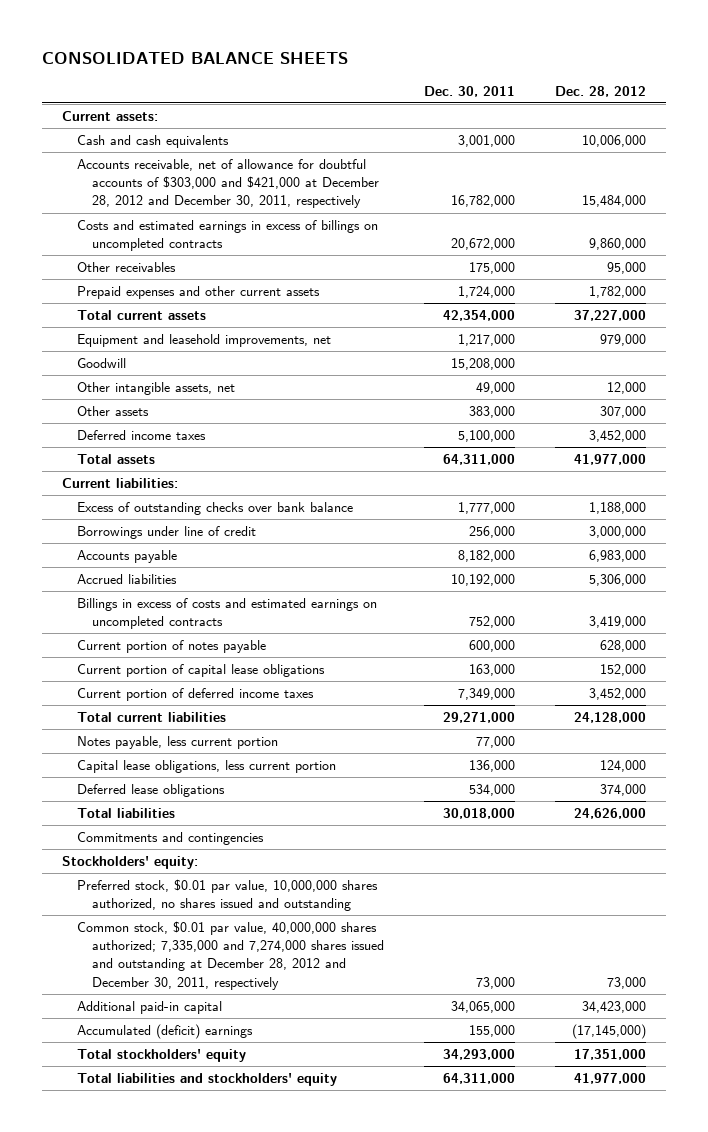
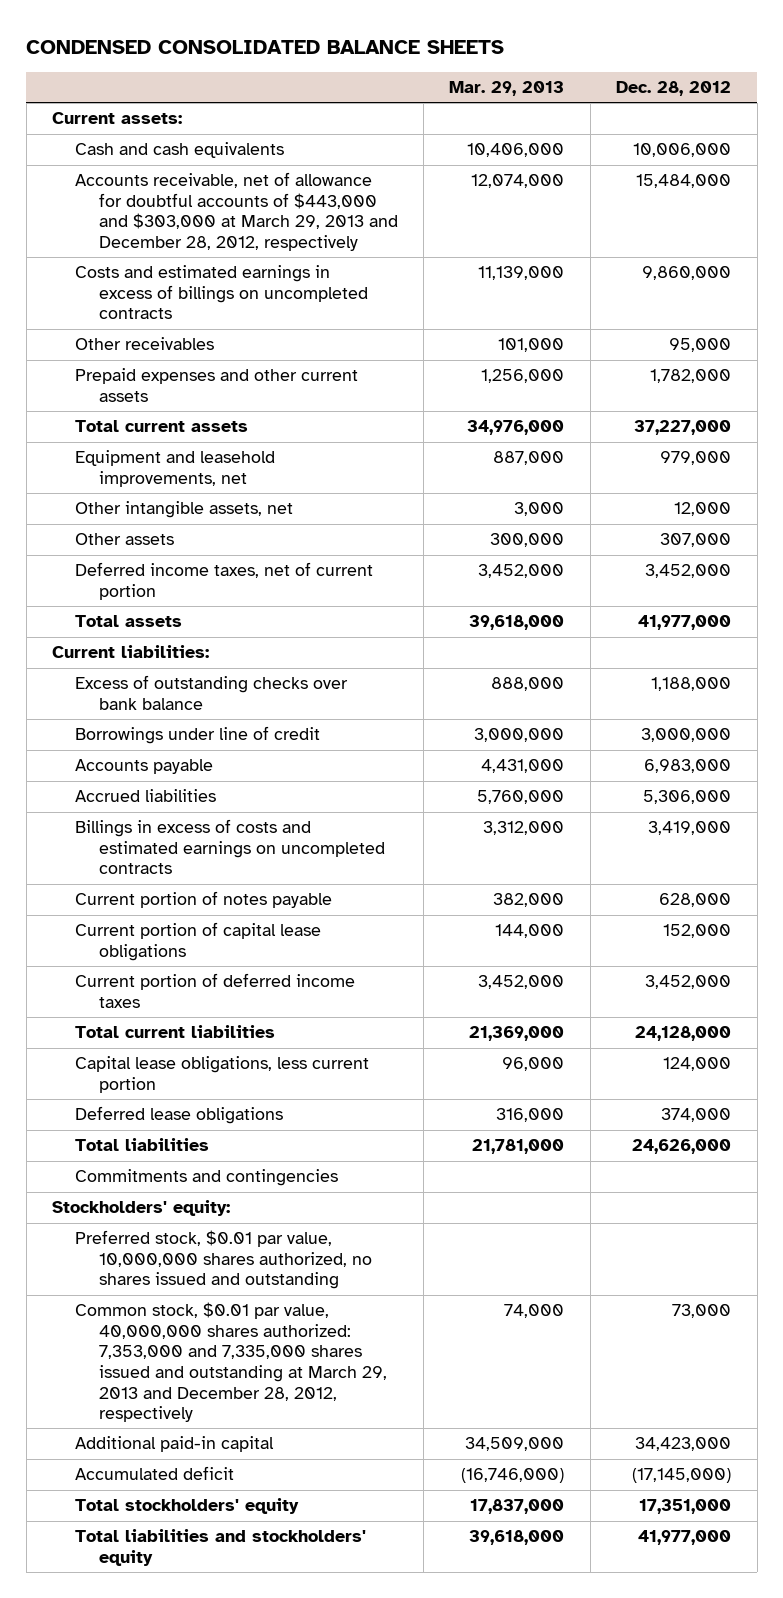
[42,52,349,65] CONSOLIDATED BALANCE SHEETS -> [26,40,505,55] CONDENSED CONSOLIDATED BALANCE SHEETS
[423,85,515,97] Dec. 30, 2011 -> none
none -> [449,81,565,97] Mar. 29, 2013
[76,159,379,209] Accounts receivable, net of allowance for doubtful accounts of $303,000 and $421,000 at December 28, 2012 and December 30, 2011, respectively -> [75,172,398,252] Accounts receivable, net of allowance for doubtful accounts of $443,000 and $303,000 at March 29, 2013 and December 28, 2012, respectively
[76,358,126,369] Goodwill -> none
[76,430,206,441] Deferred income taxes -> [75,562,374,600] Deferred income taxes, net of current portion
[76,736,278,750] Notes payable, less current portion -> none
[76,921,384,990] Common stock, $0.01 par value, 40,000,000 shares authorized; 7,335,000 and 7,274,000 shares issued and outstanding at December 28, 2012 and December 30, 2011, respectively -> [75,1302,387,1423] Common stock, $0.01 par value, 40,000,000 shares authorized: 7,353,000 and 7,335,000 shares issued and outstanding at March 29, 2013 and December 28, 2012, respectively
[76,1024,253,1040] Accumulated (deficit) earnings -> [75,1466,235,1481] Accumulated deficit

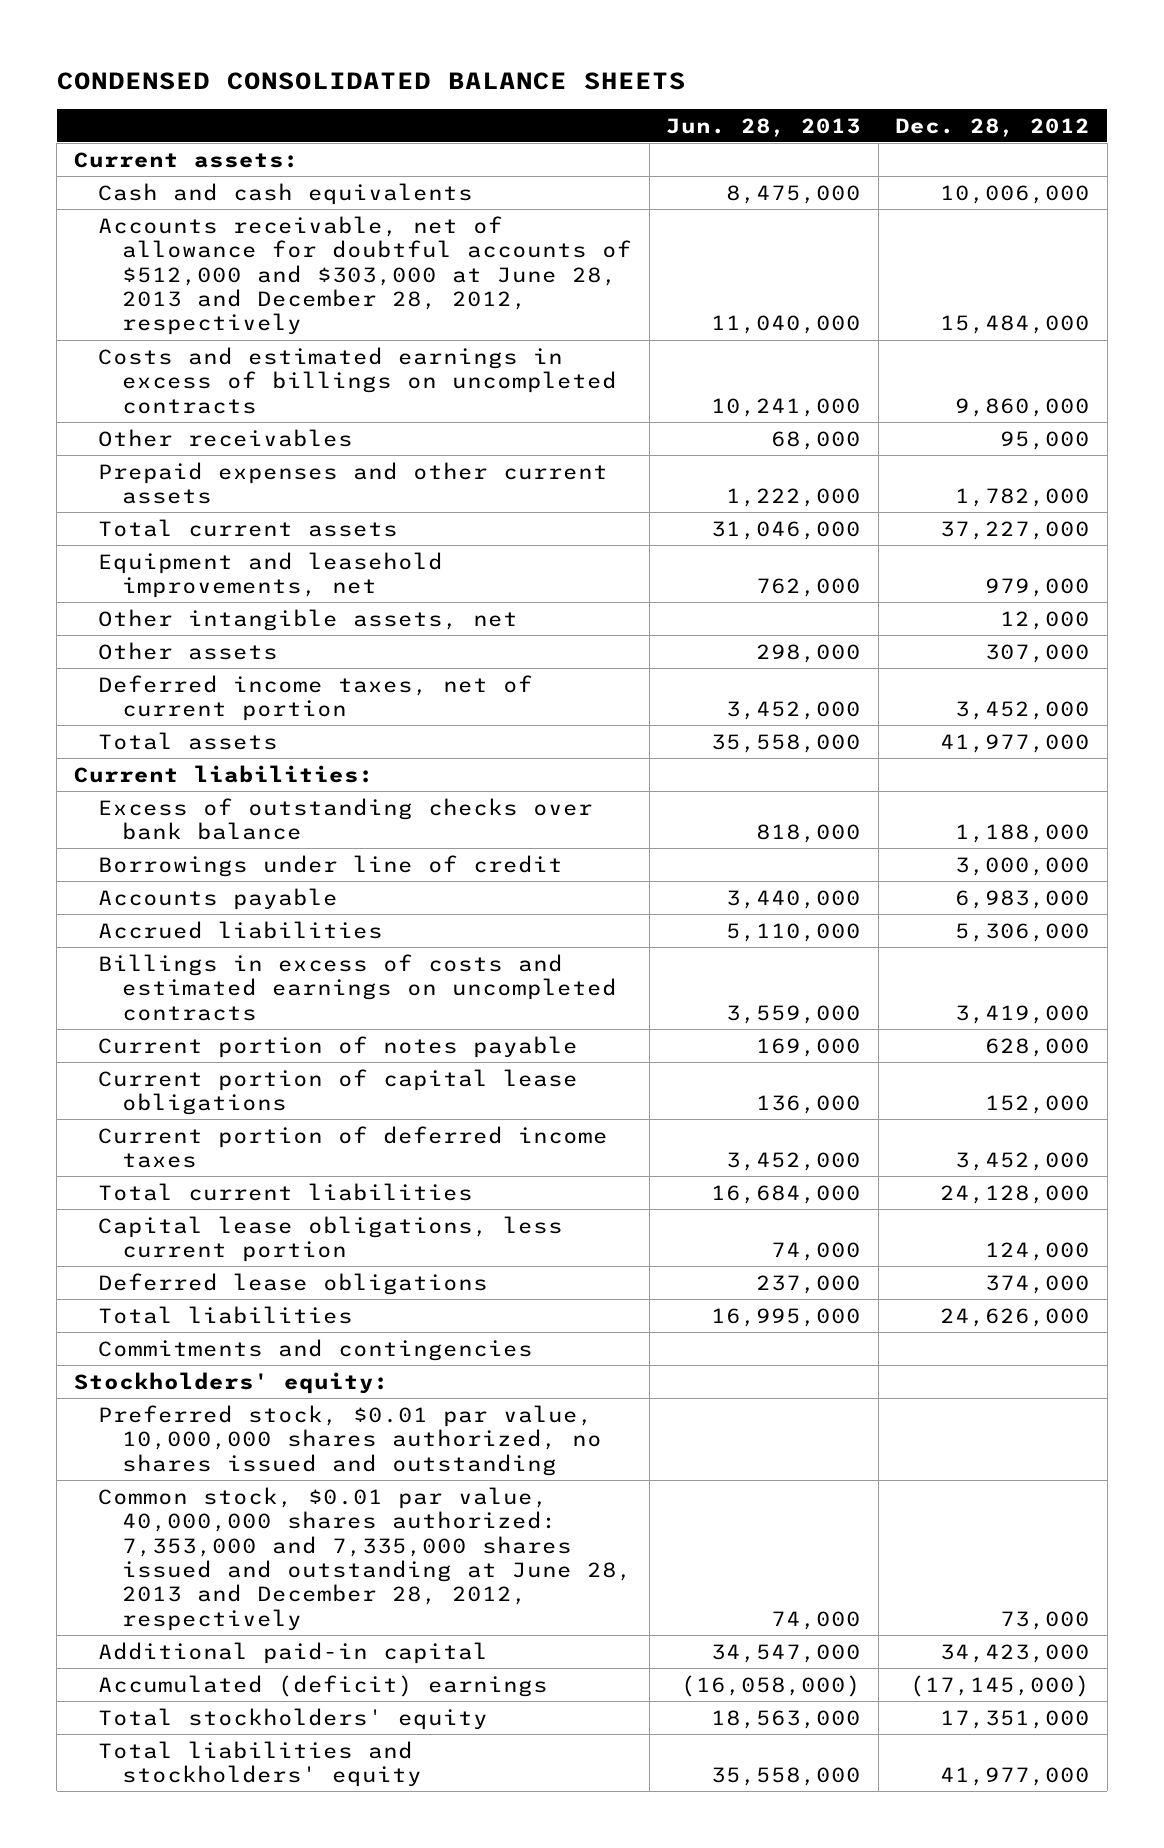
[449,81,565,97] Mar. 29, 2013 -> none
none -> [666,117,862,137] Jun. 28, 2013
[75,172,398,252] Accounts receivable, net of allowance for doubtful accounts of $443,000 and $303,000 at March 29, 2013 and December 28, 2012, respectively -> [98,215,633,336] Accounts receivable, net of allowance for doubtful accounts of $512,000 and $303,000 at June 28, 2013 and December 28, 2012, respectively
[75,1302,387,1423] Common stock, $0.01 par value, 40,000,000 shares authorized: 7,353,000 and 7,335,000 shares issued and outstanding at March 29, 2013 and December 28, 2012, respectively -> [98,1486,633,1631] Common stock, $0.01 par value, 40,000,000 shares authorized: 7,353,000 and 7,335,000 shares issued and outstanding at June 28, 2013 and December 28, 2012, respectively
[75,1466,235,1481] Accumulated deficit -> [98,1674,549,1697] Accumulated (deficit) earnings

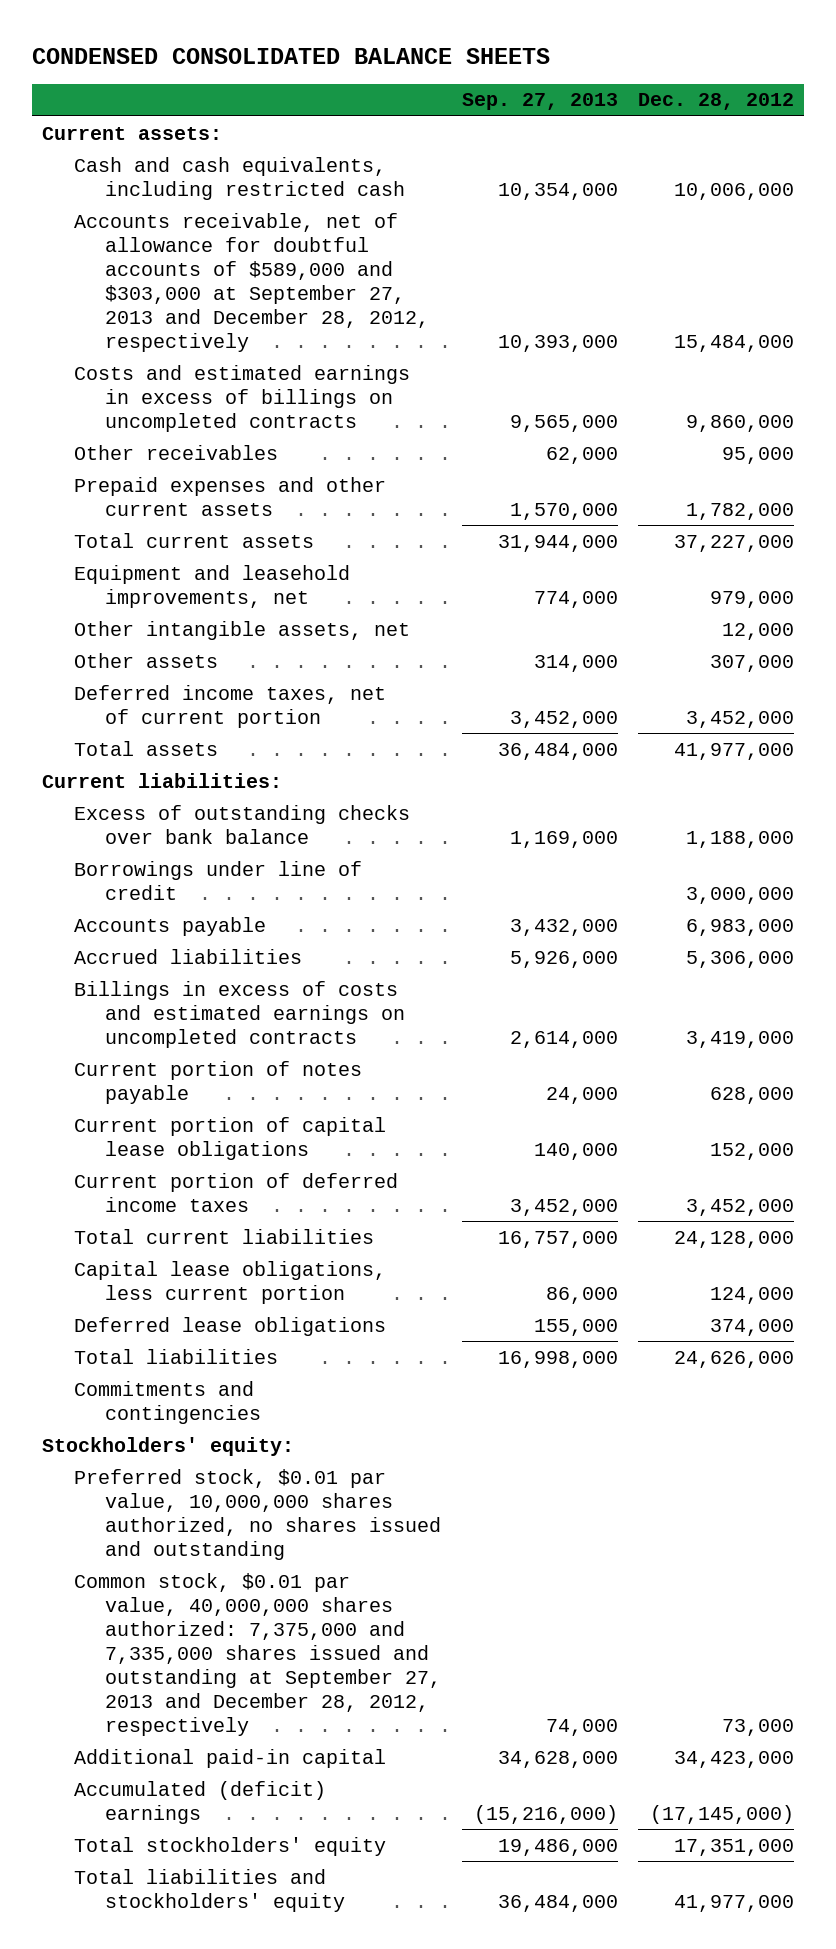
[666,117,862,137] Jun. 28, 2013 -> none
none -> [461,93,618,111] Sep. 27, 2013
[98,182,474,205] Cash and cash equivalents -> [73,156,406,200] Cash and cash equivalents, including restricted cash
[98,215,633,336] Accounts receivable, net of allowance for doubtful accounts of $512,000 and $303,000 at June 28, 2013 and December 28, 2012, respectively -> [73,212,430,352] Accounts receivable, net of allowance for doubtful accounts of $589,000 and $303,000 at September 27, 2013 and December 28, 2012, respectively
[98,1486,633,1631] Common stock, $0.01 par value, 40,000,000 shares authorized: 7,353,000 and 7,335,000 shares issued and outstanding at June 28, 2013 and December 28, 2012, respectively -> [73,1572,442,1736] Common stock, $0.01 par value, 40,000,000 shares authorized: 7,375,000 and 7,335,000 shares issued and outstanding at September 27, 2013 and December 28, 2012, respectively

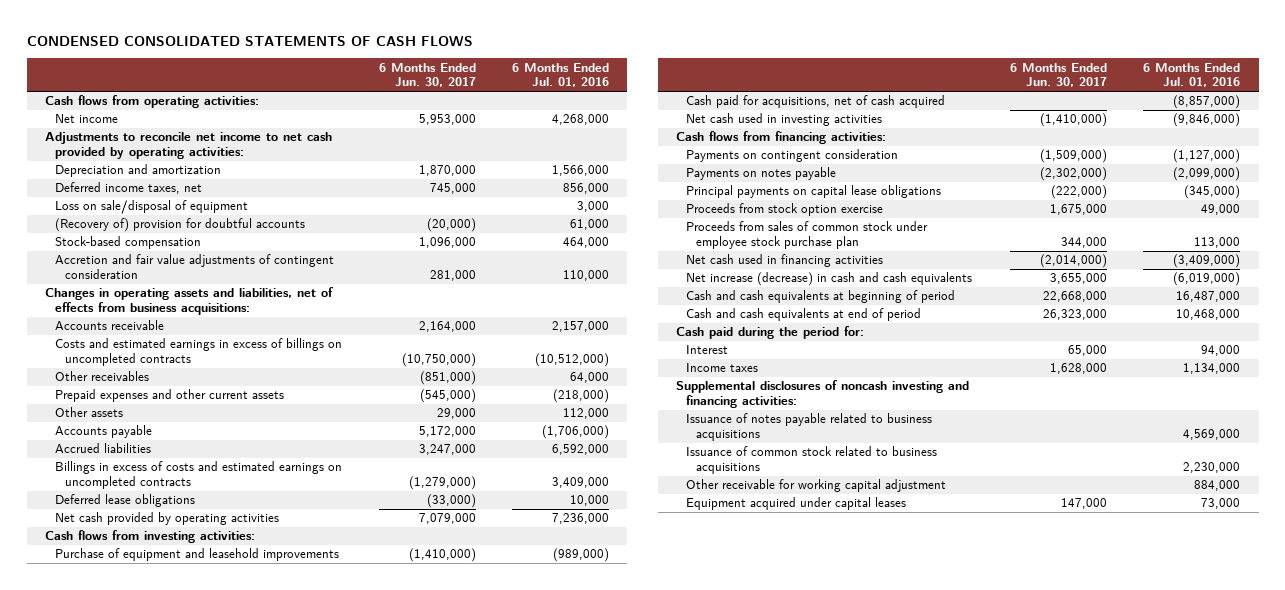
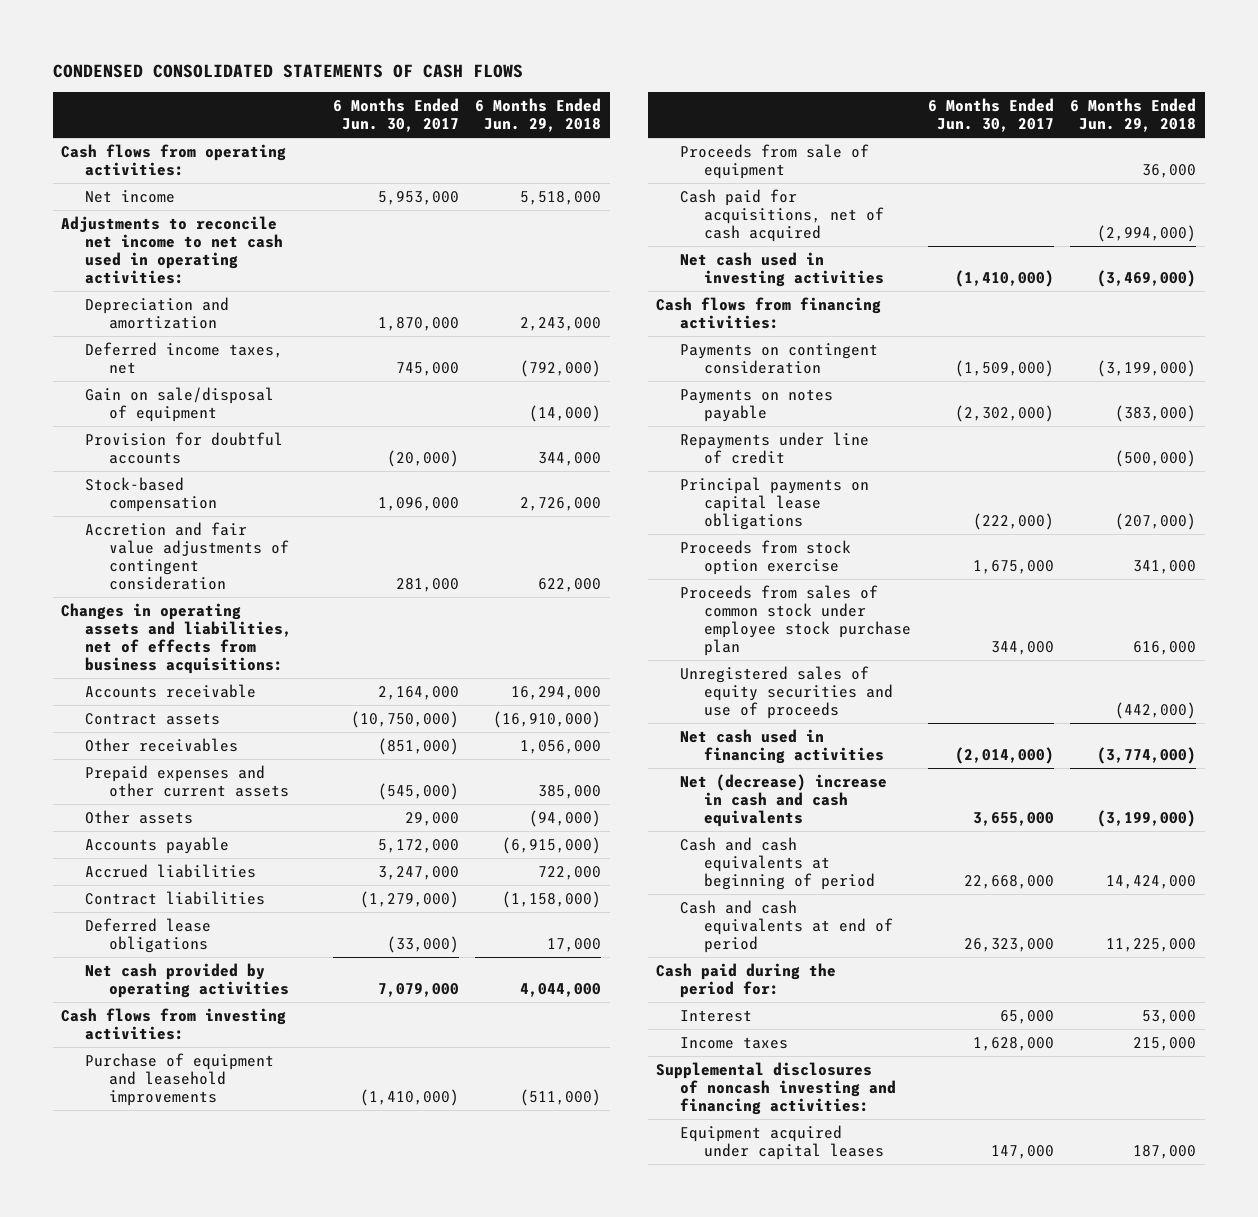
[512,62,610,88] 6 Months Ended Jul. 01, 2016 -> none
none -> [475,97,602,132] 6 Months Ended Jun. 29, 2018
[45,132,333,160] Adjustments to reconcile net income to net cash provided by operating activities: -> [61,215,284,284] Adjustments to reconcile net income to net cash used in operating activities:
[54,200,248,215] Loss on sale/disposal of equipment -> [85,386,275,422] Gain on sale/disposal of equipment
[54,218,305,233] (Recovery of) provision for doubtful accounts -> [85,431,284,464] Provision for doubtful accounts
[54,338,342,367] Costs and estimated earnings in excess of billings on uncompleted contracts -> [85,712,221,725] Contract assets
[54,461,342,490] Billings in excess of costs and estimated earnings on uncompleted contracts -> [85,890,266,905] Contract liabilities
none -> [680,143,870,179] Proceeds from sale of equipment
none -> [680,431,870,464] Repayments under line of credit
none -> [680,665,894,719] Unregistered sales of equity securities and use of proceeds
[686,272,973,287] Net increase (decrease) in cash and cash equivalents -> [680,773,888,827] Net (decrease) increase in cash and cash equivalents
[686,413,933,442] Issuance of notes payable related to business acquisitions -> none
[686,446,938,475] Issuance of common stock related to business acquisitions -> none
[686,479,947,493] Other receivable for working capital adjustment -> none

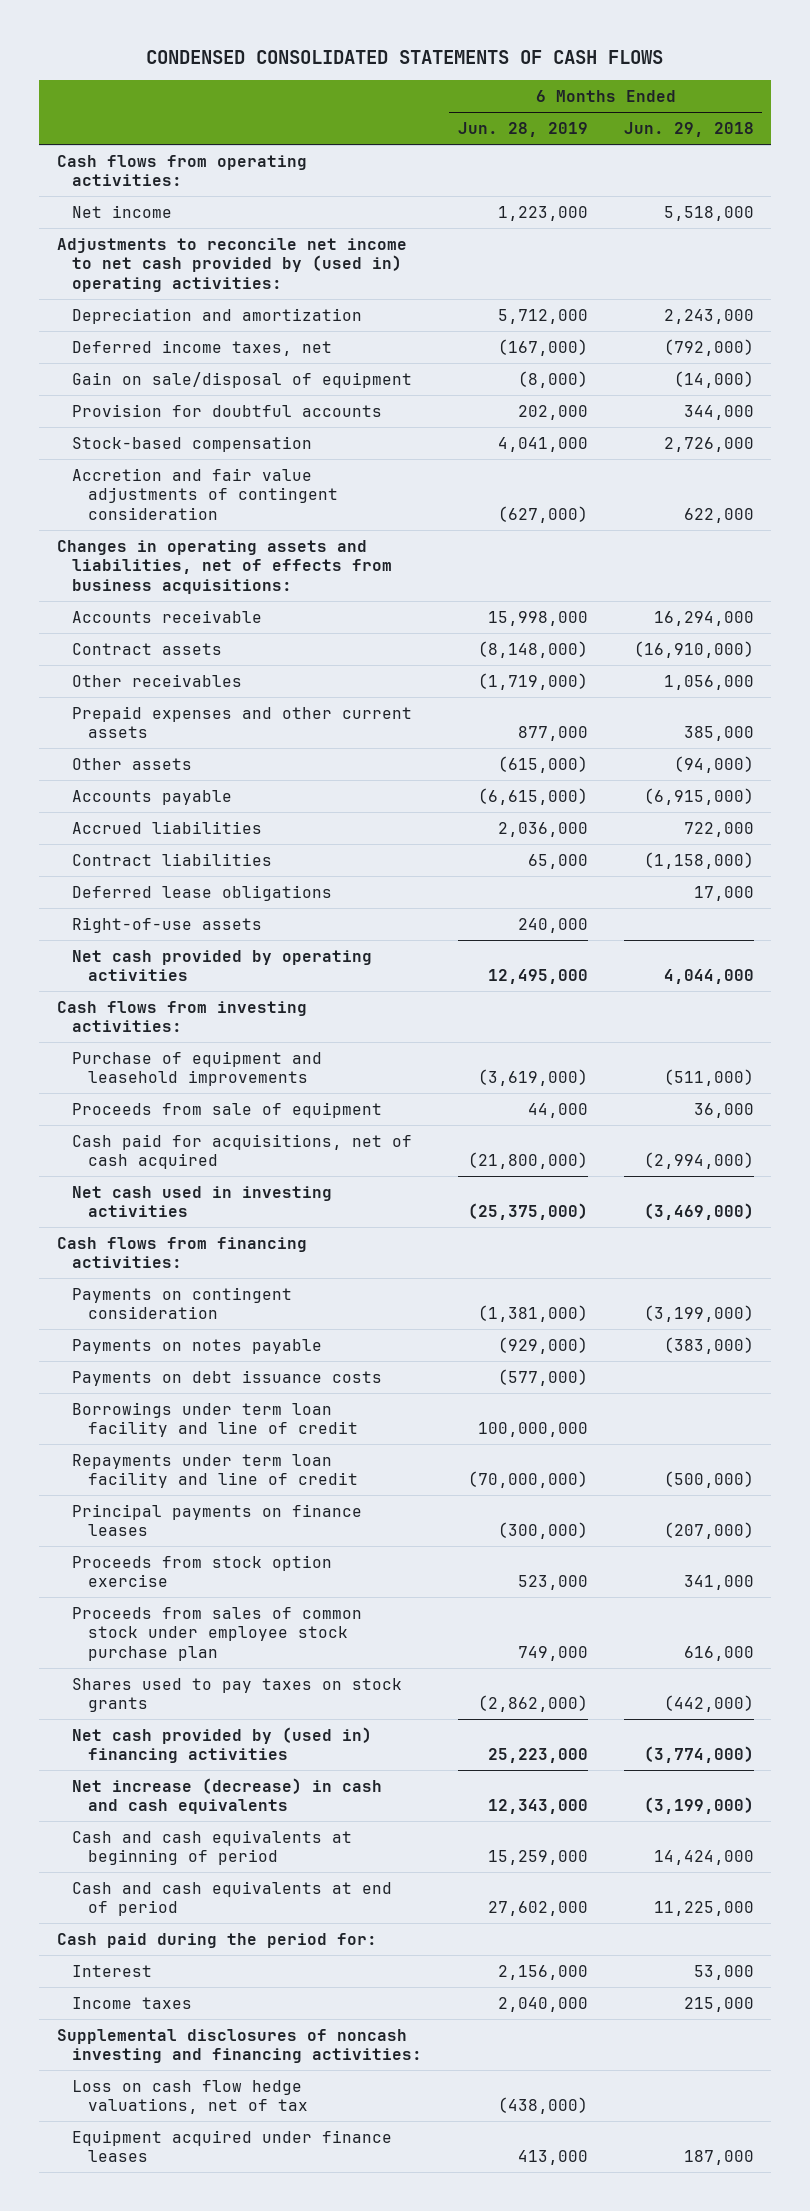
[332,97,459,132] 6 Months Ended Jun. 30, 2017 -> none
none -> [457,122,588,138] Jun. 28, 2019
[61,215,284,284] Adjustments to reconcile net income to net cash used in operating activities: -> [56,237,407,292] Adjustments to reconcile net income to net cash provided by (used in) operating activities:
none -> [72,916,263,933] Right-of-use assets
[680,476,870,530] Principal payments on capital lease obligations -> none
none -> [72,1369,383,1386] Payments on debt issuance costs
none -> [72,1401,358,1438] Borrowings under term loan facility and line of credit
[680,431,870,464] Repayments under line of credit -> [72,1453,358,1489] Repayments under term loan facility and line of credit
none -> [72,1503,363,1537] Principal payments on finance leases
[680,665,894,719] Unregistered sales of equity securities and use of proceeds -> [72,1677,403,1713] Shares used to pay taxes on stock grants
[680,728,885,764] Net cash used in financing activities -> [72,1726,373,1764] Net cash provided by (used in) financing activities
[680,773,888,827] Net (decrease) increase in cash and cash equivalents -> [72,1777,383,1815] Net increase (decrease) in cash and cash equivalents
none -> [72,2079,308,2115] Loss on cash flow hedge valuations, net of tax
[680,1124,885,1160] Equipment acquired under capital leases -> [72,2129,393,2163] Equipment acquired under finance leases

